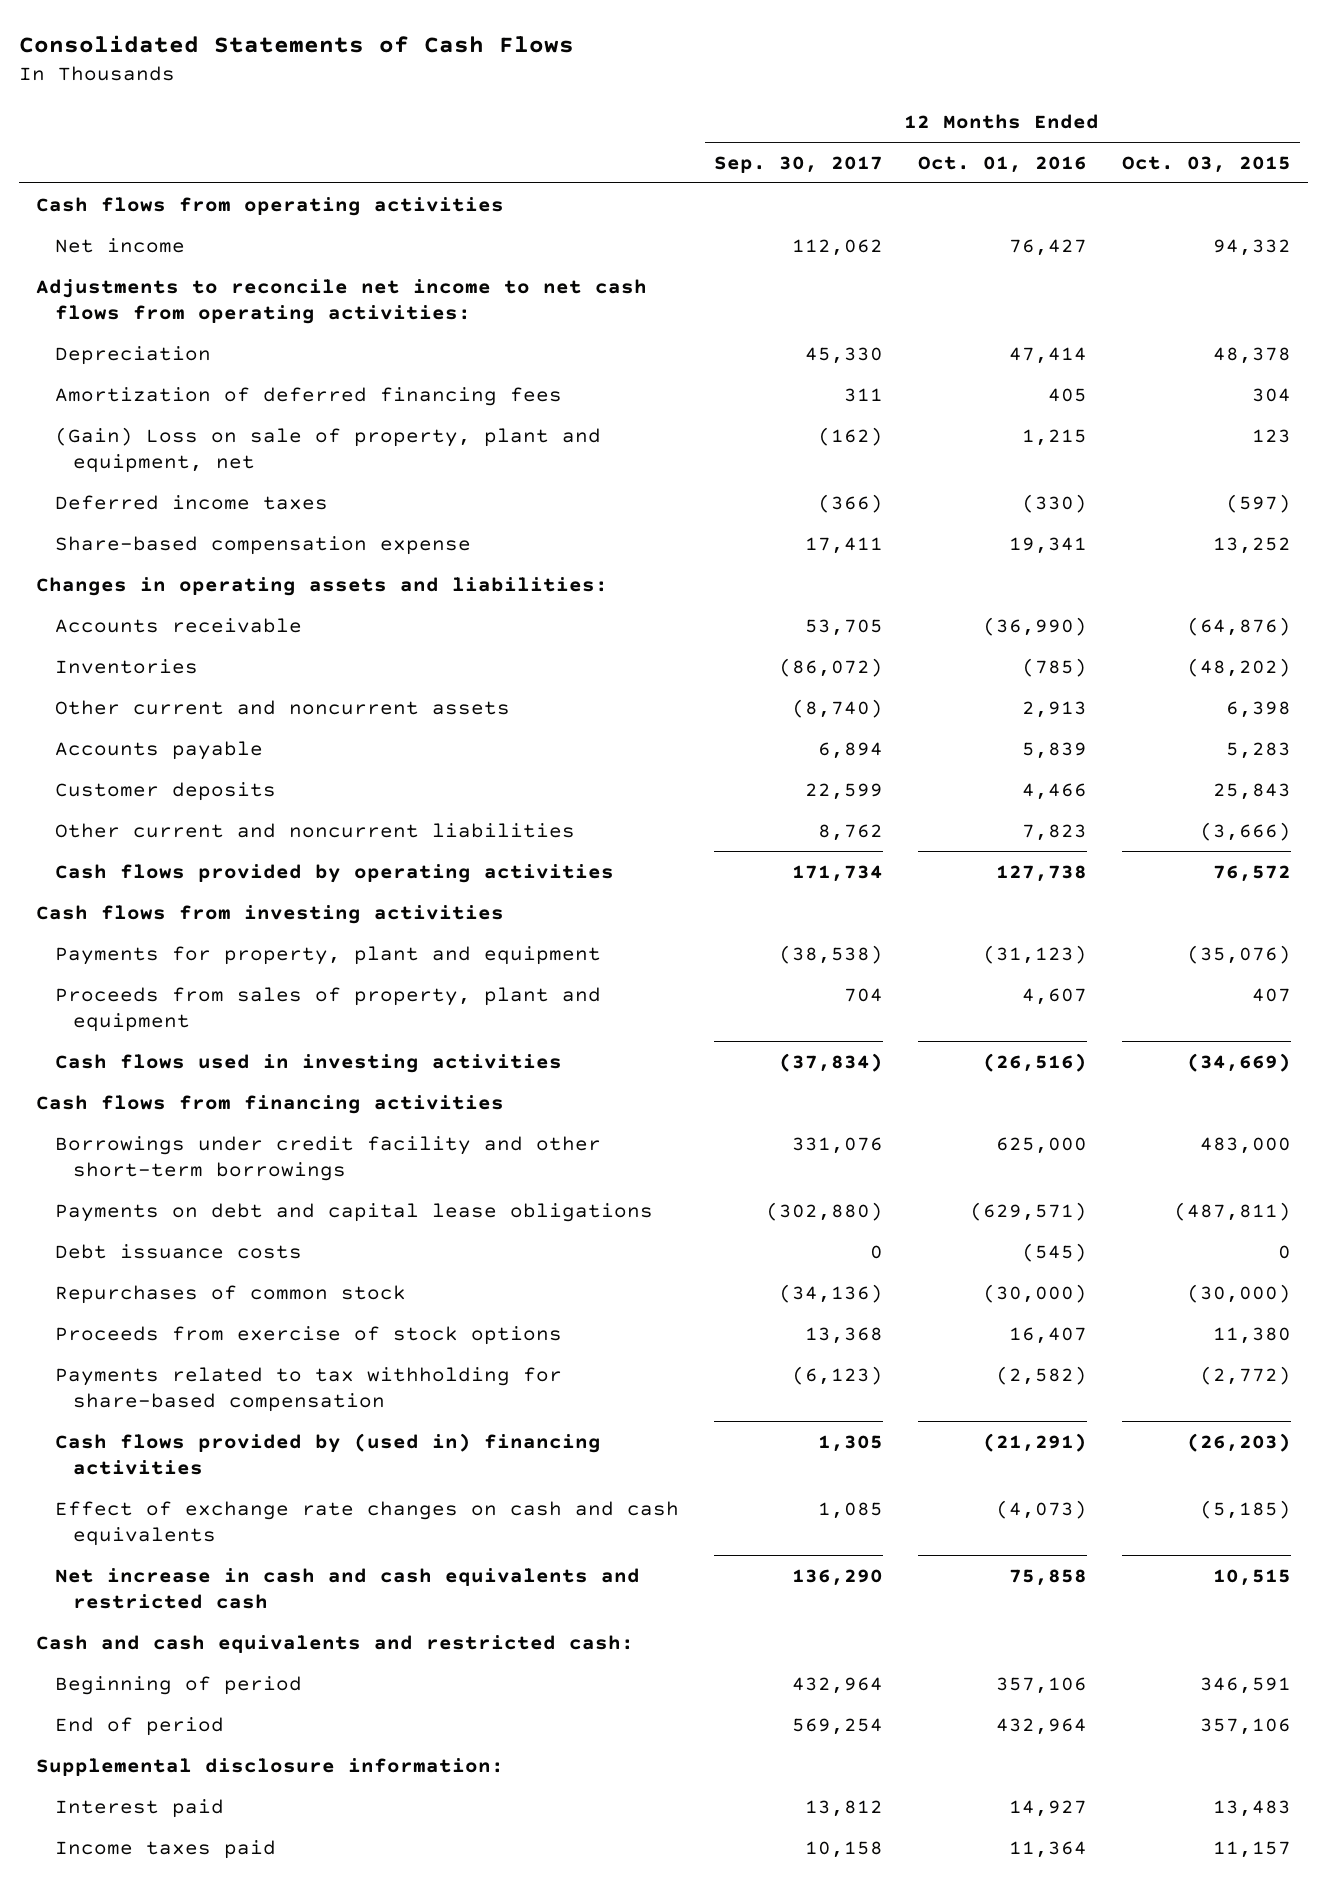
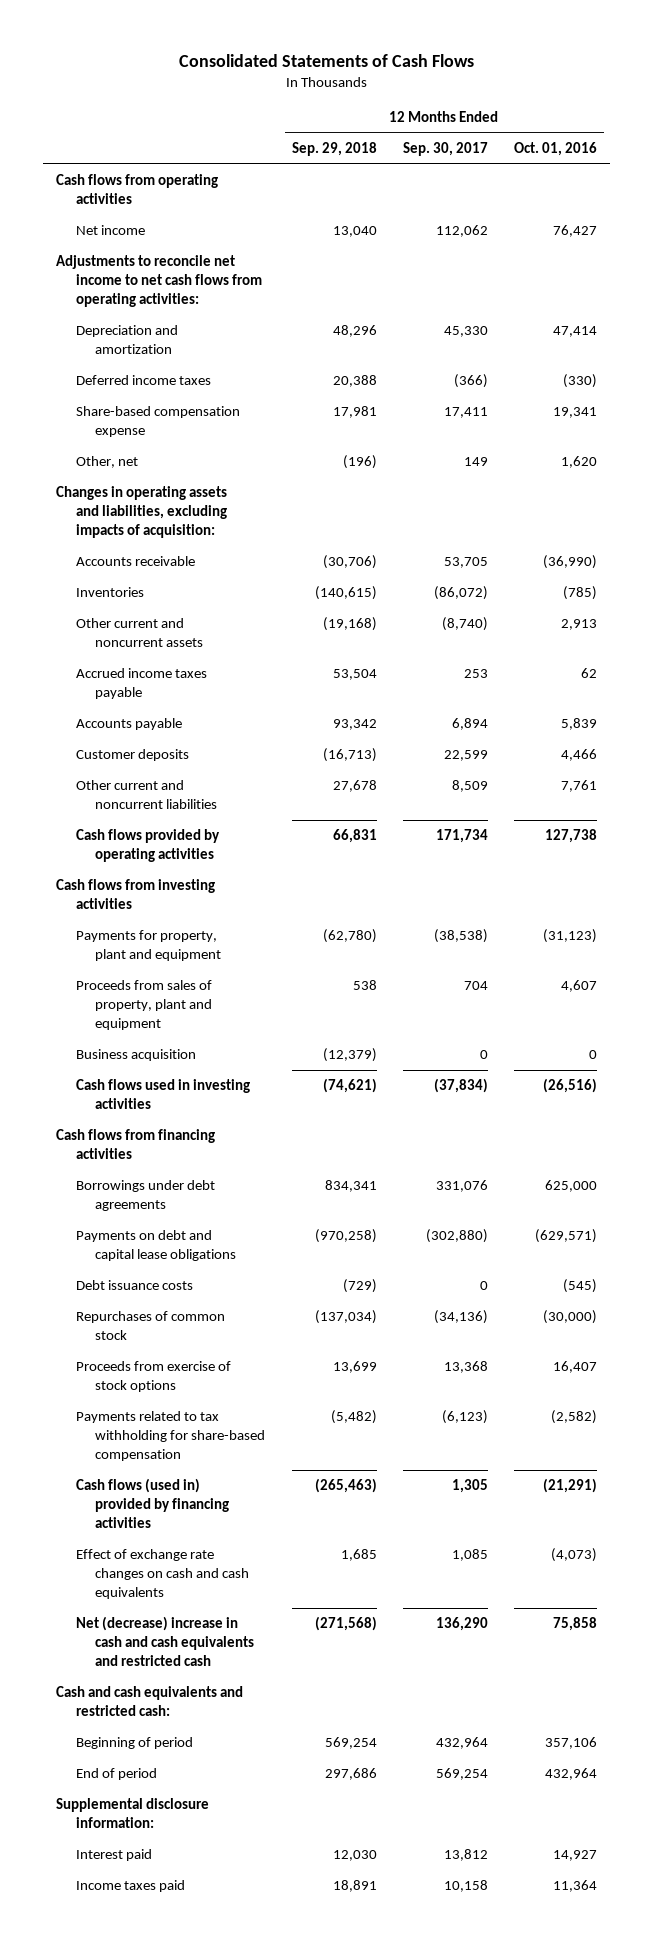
[1121,155,1291,173] Oct. 03, 2015 -> none
none -> [291,142,377,157] Sep. 29, 2018
[54,386,562,406] Amortization of deferred financing fees -> none
[54,426,601,473] (Gain) Loss on sale of property, plant and equipment, net -> none
[54,345,211,365] Depreciation -> [75,325,178,355] Depreciation and amortization
none -> [75,456,138,469] Other, net
[36,576,609,596] Changes in operating assets and liabilities: -> [56,486,228,539] Changes in operating assets and liabilities, excluding impacts of acquisition:
none -> [75,668,207,700] Accrued income taxes payable
[817,823,883,841] 8,762 -> [451,780,488,793] 8,509
[1021,823,1087,841] 7,823 -> [561,780,598,793] 7,761
none -> [75,1049,196,1062] Business acquisition
[54,1135,601,1181] Borrowings under credit facility and other short-term borrowings -> [75,1180,215,1212] Borrowings under debt agreements
[54,1432,601,1475] Cash flows provided by (used in) financing activities -> [75,1478,230,1529] Cash flows (used in) provided by financing activities
[54,1567,640,1609] Net increase in cash and cash equivalents and restricted cash -> [75,1616,255,1667] Net (decrease) increase in cash and cash equivalents and restricted cash

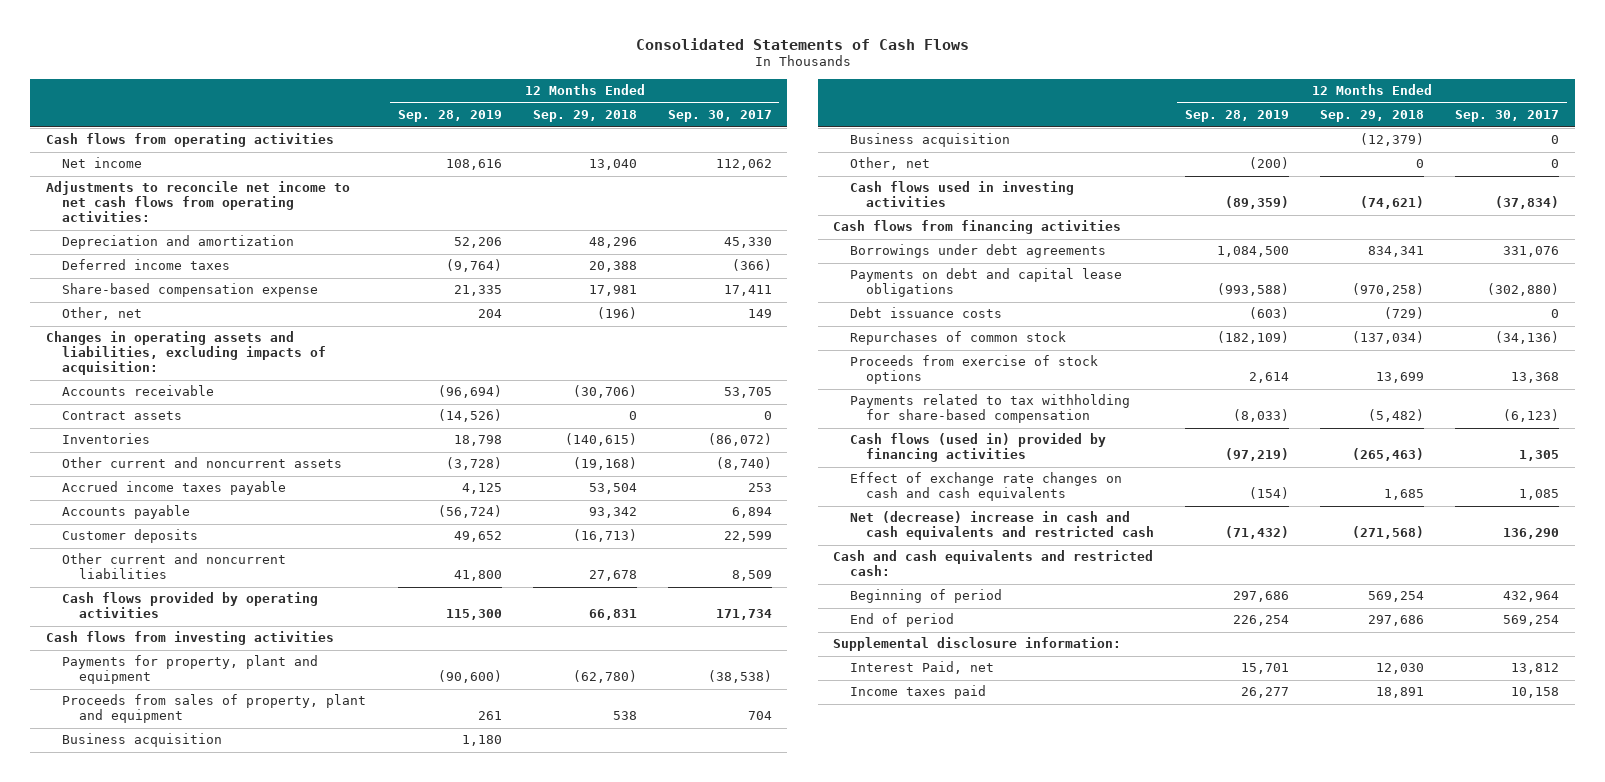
[514,142,598,157] Oct. 01, 2016 -> none
none -> [397,110,502,123] Sep. 28, 2019
none -> [62,411,183,421] Contract assets
none -> [62,733,223,748] Business acquisition
none -> [849,157,930,171] Other, net
[75,1849,152,1862] Interest paid -> [849,661,994,675] Interest Paid, net

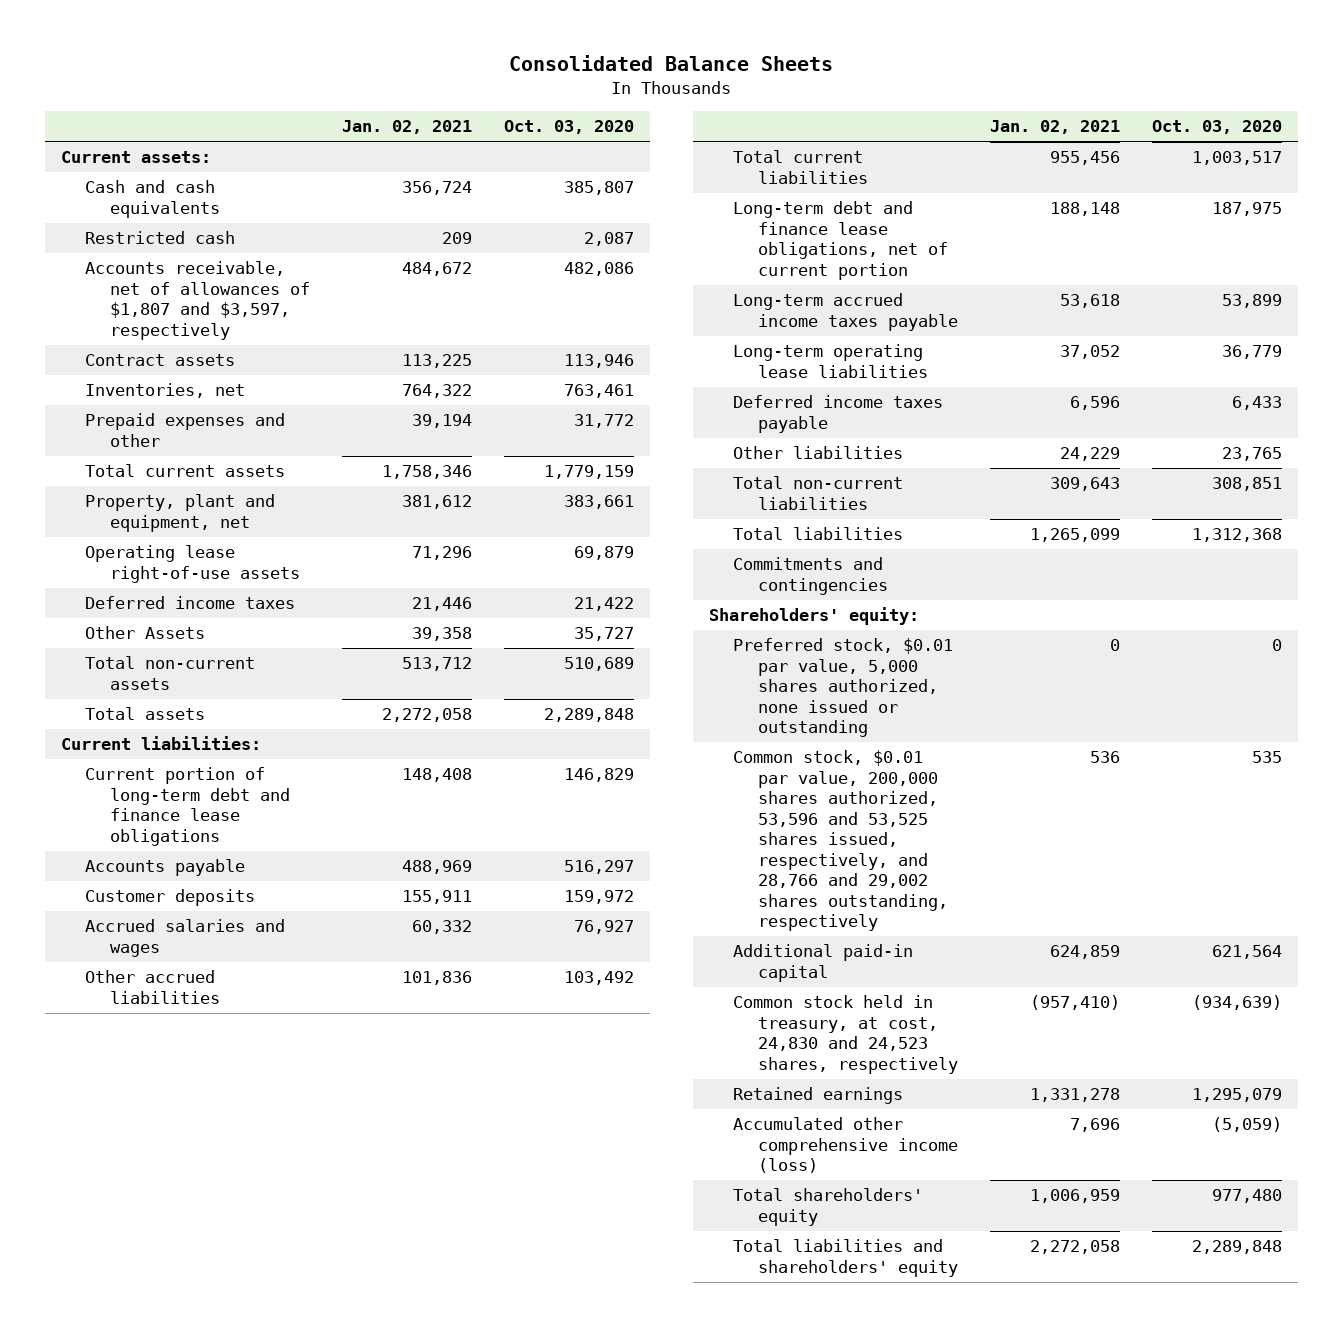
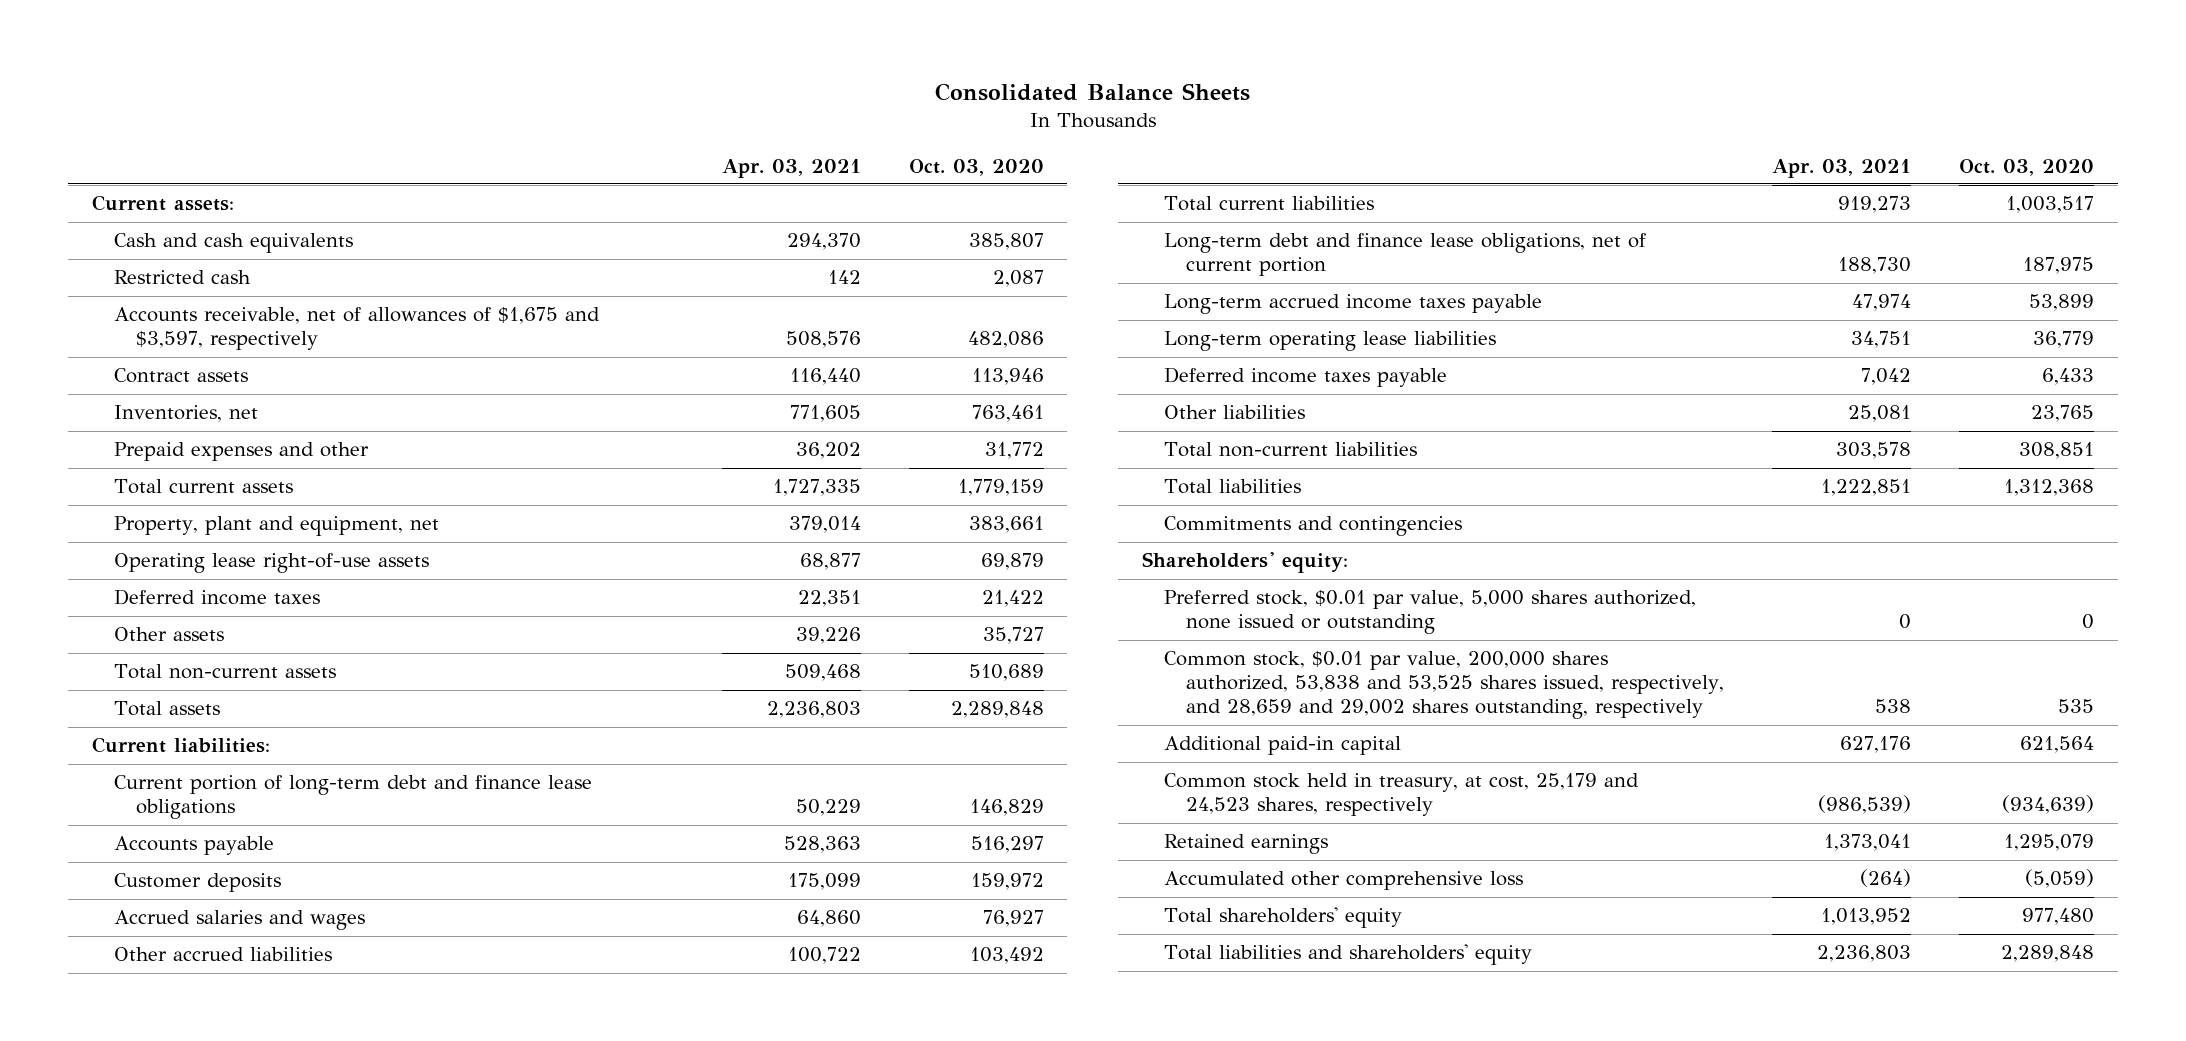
[342,120,473,135] Jan. 02, 2021 -> none
none -> [721,158,861,178] Apr. 03, 2021
[85,261,310,340] Accounts receivable, net of allowances of $1,807 and $3,597, respectively -> [114,307,601,351] Accounts receivable, net of allowances of $1,675 and $3,597, respectively
[85,626,206,640] Other Assets -> [114,627,225,642] Other assets
[733,750,949,932] Common stock, $0.01 par value, 200,000 shares authorized, 53,596 and 53,525 shares issued, respectively, and 28,766 and 29,002 shares outstanding, respectively -> [1164,651,1725,720] Common stock, $0.01 par value, 200,000 shares authorized, 53,838 and 53,525 shares issued, respectively, and 28,659 and 29,002 shares outstanding, respectively
[733,995,959,1074] Common stock held in treasury, at cost, 24,830 and 24,523 shares, respectively -> [1164,773,1640,817] Common stock held in treasury, at cost, 25,179 and 24,523 shares, respectively
[733,1117,959,1174] Accumulated other comprehensive income (loss) -> [1164,871,1524,891] Accumulated other comprehensive loss

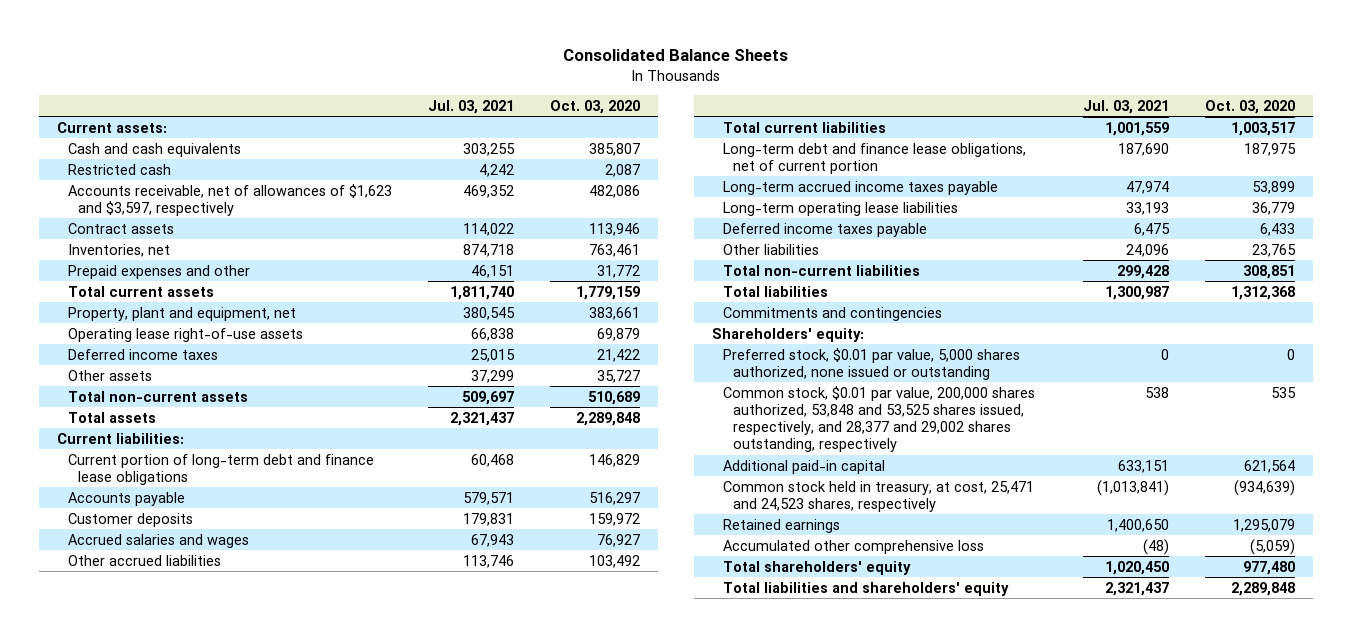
[721,158,861,178] Apr. 03, 2021 -> none
none -> [428,99,515,114] Jul. 03, 2021
[114,307,601,351] Accounts receivable, net of allowances of $1,675 and $3,597, respectively -> [67,183,392,216] Accounts receivable, net of allowances of $1,623 and $3,597, respectively
[1164,651,1725,720] Common stock, $0.01 par value, 200,000 shares authorized, 53,838 and 53,525 shares issued, respectively, and 28,659 and 29,002 shares outstanding, respectively -> [722,385,1035,452] Common stock, $0.01 par value, 200,000 shares authorized, 53,848 and 53,525 shares issued, respectively, and 28,377 and 29,002 shares outstanding, respectively
[1164,773,1640,817] Common stock held in treasury, at cost, 25,179 and 24,523 shares, respectively -> [722,480,1034,512] Common stock held in treasury, at cost, 25,471 and 24,523 shares, respectively

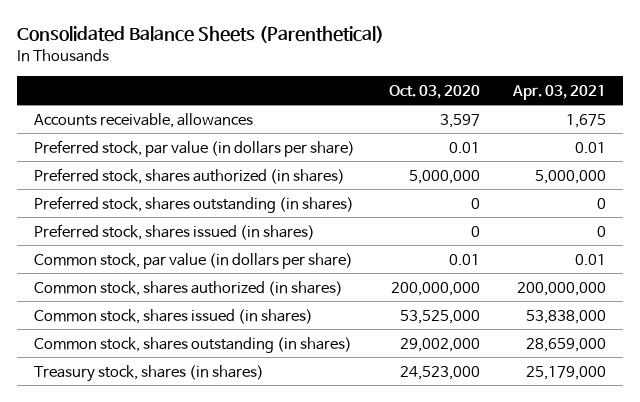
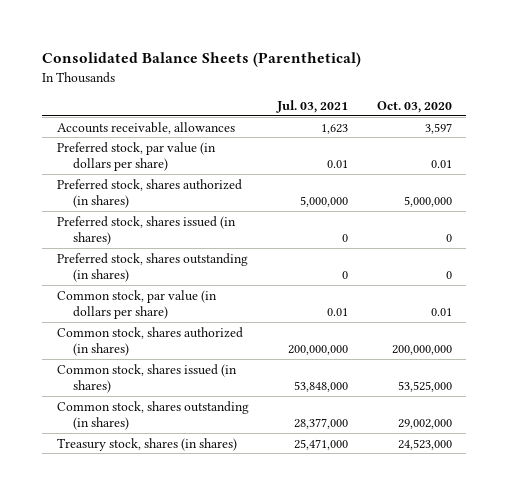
[512,84,607,100] Apr. 03, 2021 -> none
none -> [276,99,349,113] Jul. 03, 2021
[33,195,354,213] Preferred stock, shares outstanding (in shares) -> [56,252,248,282] Preferred stock, shares outstanding (in shares)

